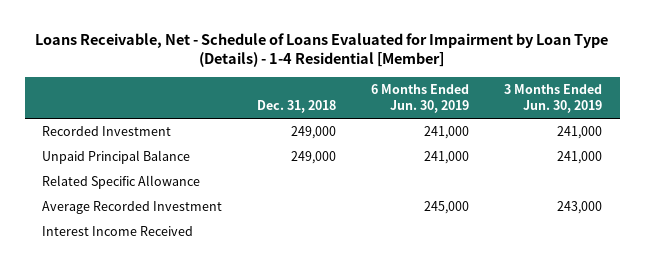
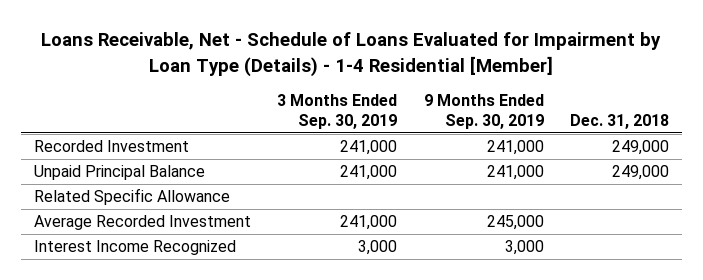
[371,84,470,114] 6 Months Ended Jun. 30, 2019 -> none
[504,84,603,114] 3 Months Ended Jun. 30, 2019 -> none
none -> [277,94,398,129] 3 Months Ended Sep. 30, 2019
none -> [423,94,544,129] 9 Months Ended Sep. 30, 2019
[42,226,194,237] Interest Income Received -> [34,240,237,256] Interest Income Recognized

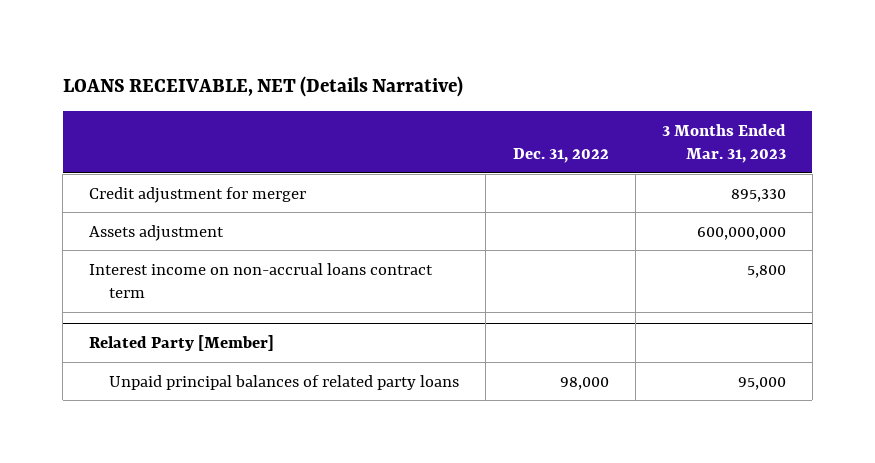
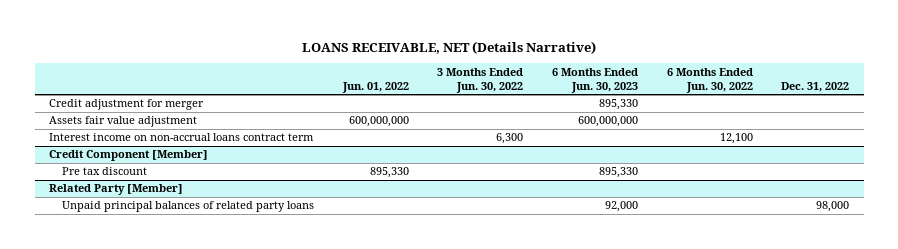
[661,123,786,163] 3 Months Ended Mar. 31, 2023 -> none
none -> [341,81,409,93] Jun. 01, 2022
none -> [437,67,524,93] 3 Months Ended Jun. 30, 2022
none -> [551,67,638,93] 6 Months Ended Jun. 30, 2023
none -> [666,67,753,93] 6 Months Ended Jun. 30, 2022
[89,224,225,241] Assets adjustment -> [48,116,197,128] Assets fair value adjustment
none -> [48,150,208,162] Credit Component [Member]
none -> [61,167,147,176] Pre tax discount

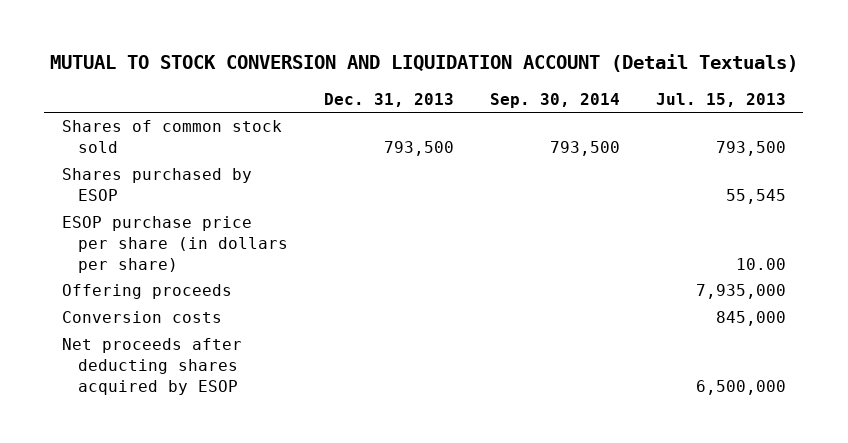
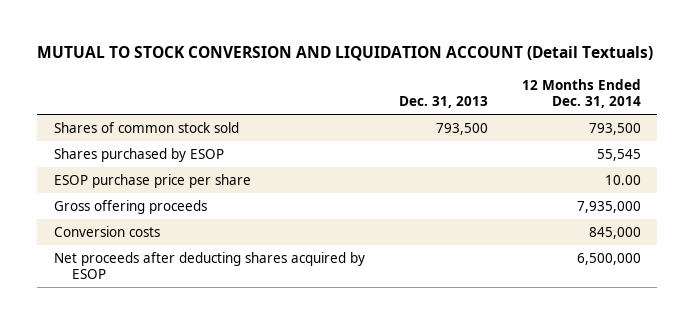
[489,92,620,108] Sep. 30, 2014 -> none
[655,92,786,107] Jul. 15, 2013 -> none
none -> [521,78,641,109] 12 Months Ended Dec. 31, 2014
[62,216,288,273] ESOP purchase price per share (in dollars per share) -> [54,173,252,188] ESOP purchase price per share
[62,284,233,300] Offering proceeds -> [54,199,208,214] Gross offering proceeds

